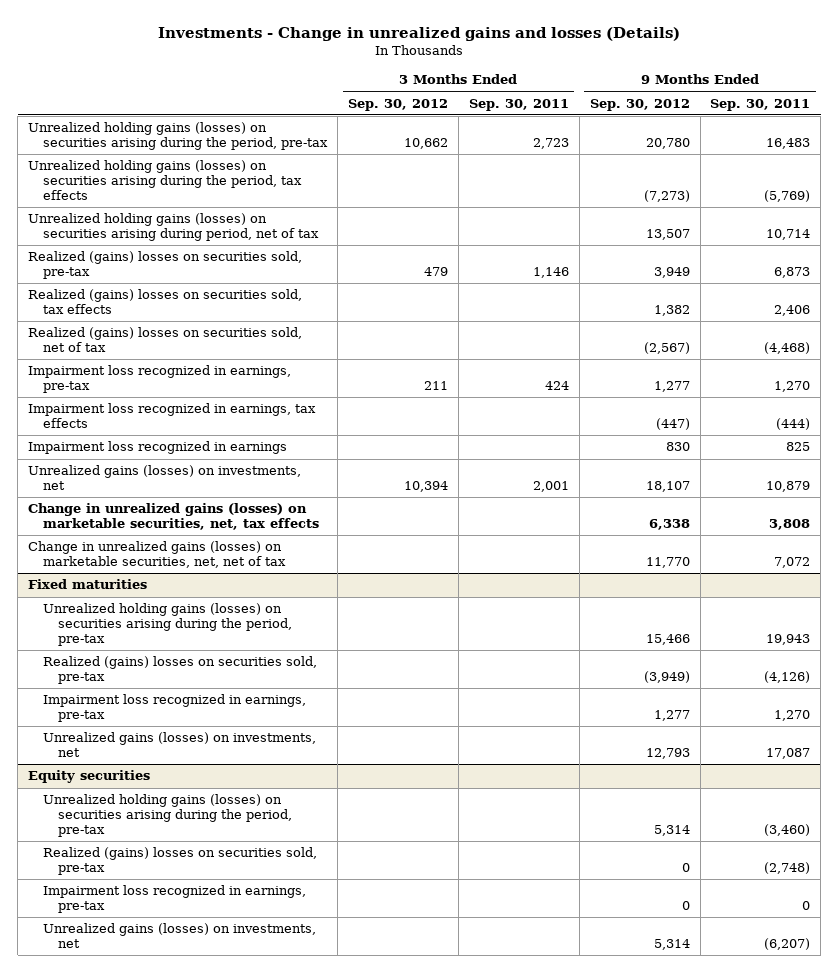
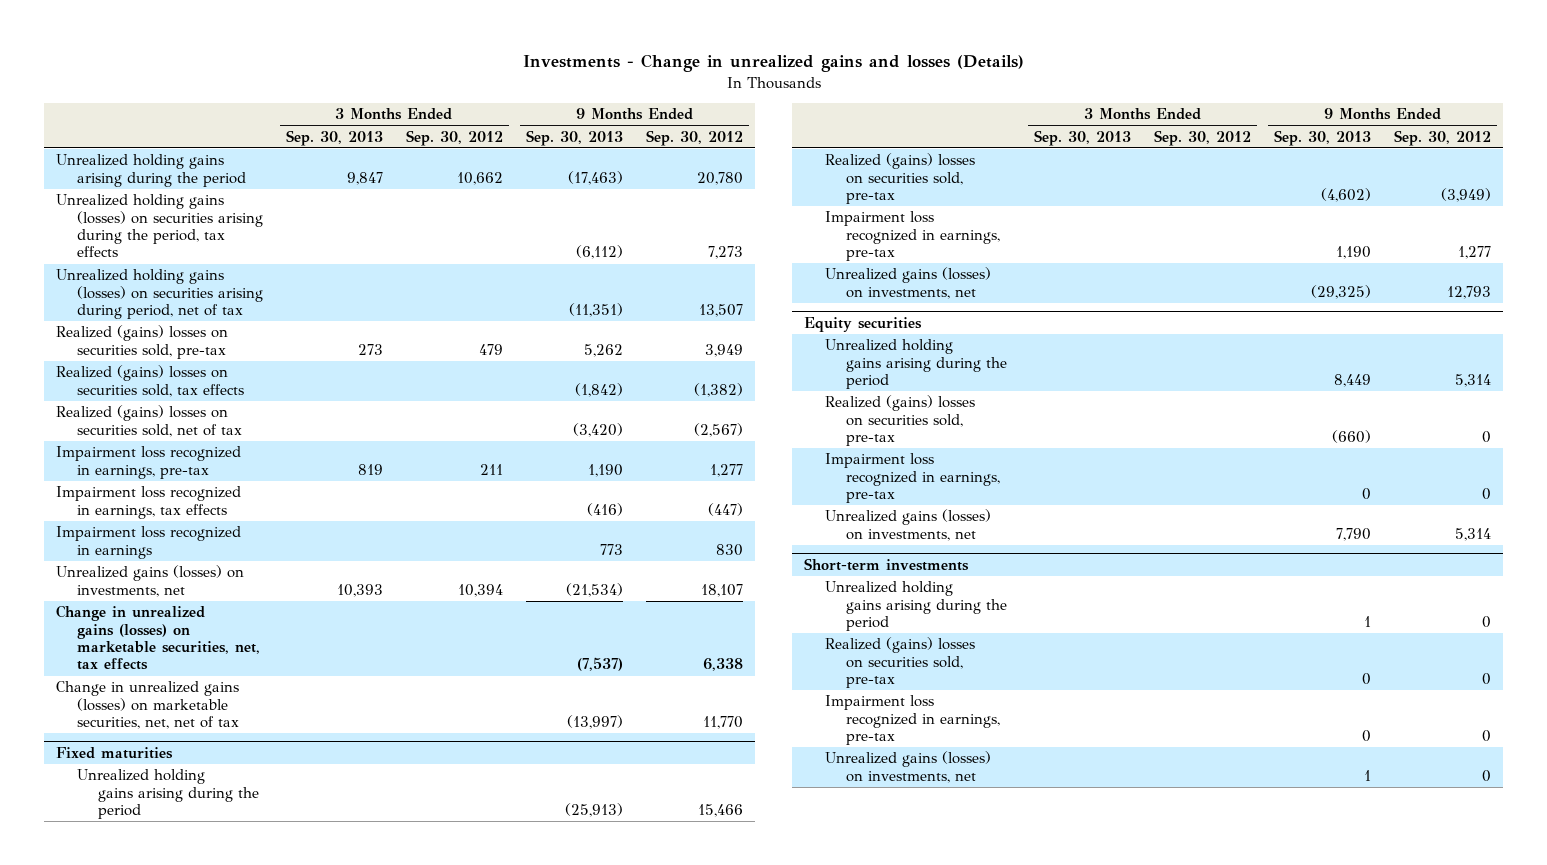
[468,98,569,111] Sep. 30, 2011 -> none
[710,98,811,111] Sep. 30, 2011 -> none
none -> [285,129,383,146] Sep. 30, 2013
none -> [526,129,624,146] Sep. 30, 2013
[28,122,329,151] Unrealized holding gains (losses) on securities arising during the period, pre-tax -> [55,154,246,187] Unrealized holding gains arising during the period
[643,189,690,202] (7,273) -> [708,246,744,260] 7,273
[653,305,690,317] 1,382 -> [694,382,744,397] (1,382)
[43,603,293,646] Unrealized holding gains (losses) on securities arising during the period, pre-tax -> [76,769,259,820] Unrealized holding gains arising during the period
[43,794,293,837] Unrealized holding gains (losses) on securities arising during the period, pre-tax -> [824,339,1007,390] Unrealized holding gains arising during the period
none -> [803,558,969,572] Short-term investments
none -> [824,581,1007,632] Unrealized holding gains arising during the period
none -> [824,637,975,689] Realized (gains) losses on securities sold, pre-tax
none -> [824,695,1000,746] Impairment loss recognized in earnings, pre-tax
none -> [824,751,991,783] Unrealized gains (losses) on investments, net

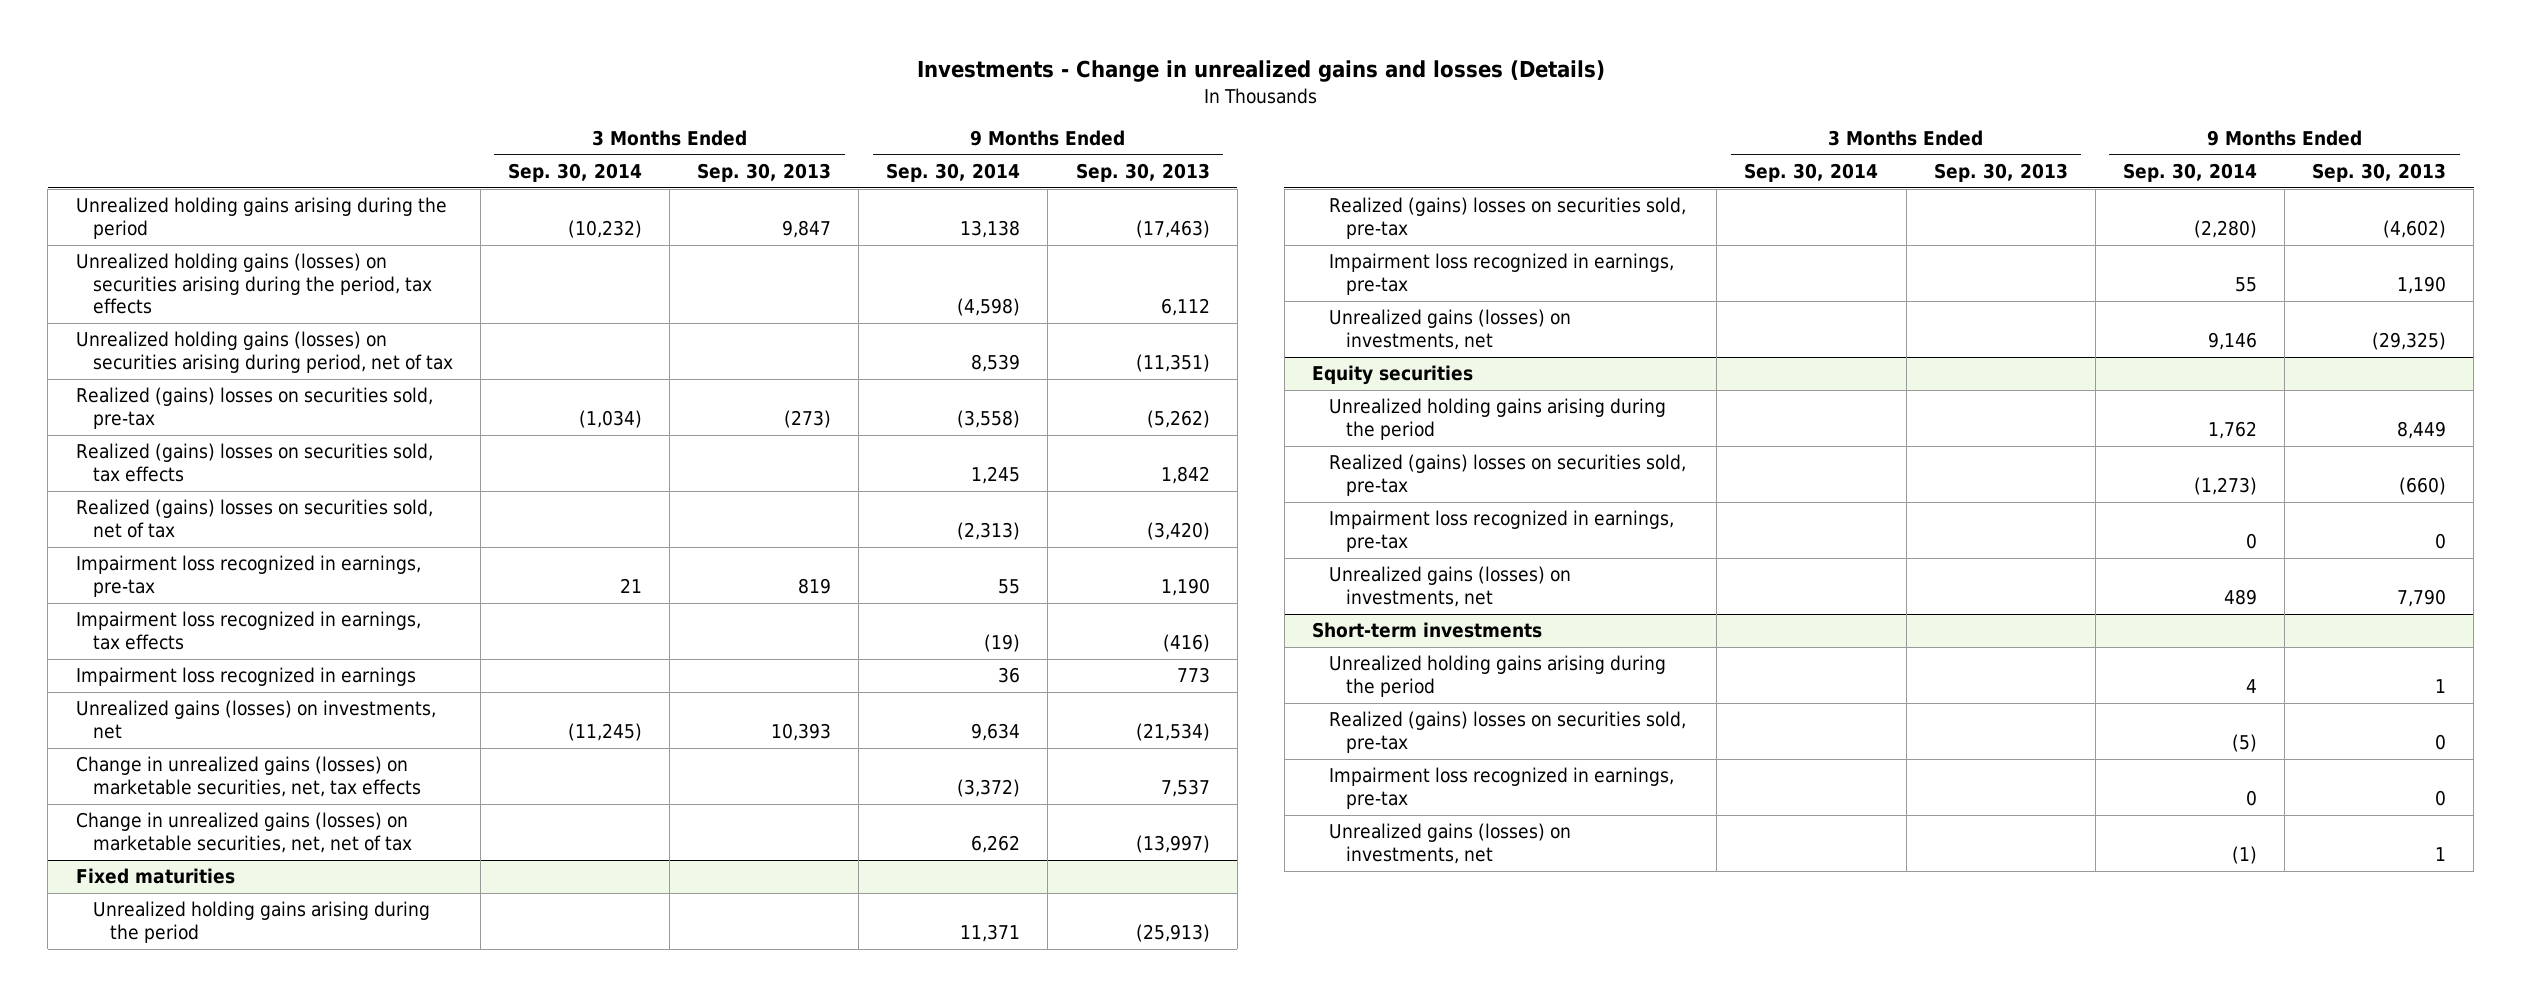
[405,129,503,146] Sep. 30, 2012 -> none
[646,129,744,146] Sep. 30, 2012 -> none
none -> [507,163,642,183] Sep. 30, 2014
none -> [886,163,1021,183] Sep. 30, 2014
[576,245,624,260] (6,112) -> [1160,298,1210,317] 6,112
[357,343,383,355] 273 -> [784,409,832,428] (273)
[584,343,624,357] 5,262 -> [1146,409,1210,428] (5,262)
[575,382,624,397] (1,842) -> [1160,465,1210,484] 1,842
[577,657,624,672] (7,537) -> [1160,778,1210,797] 7,537

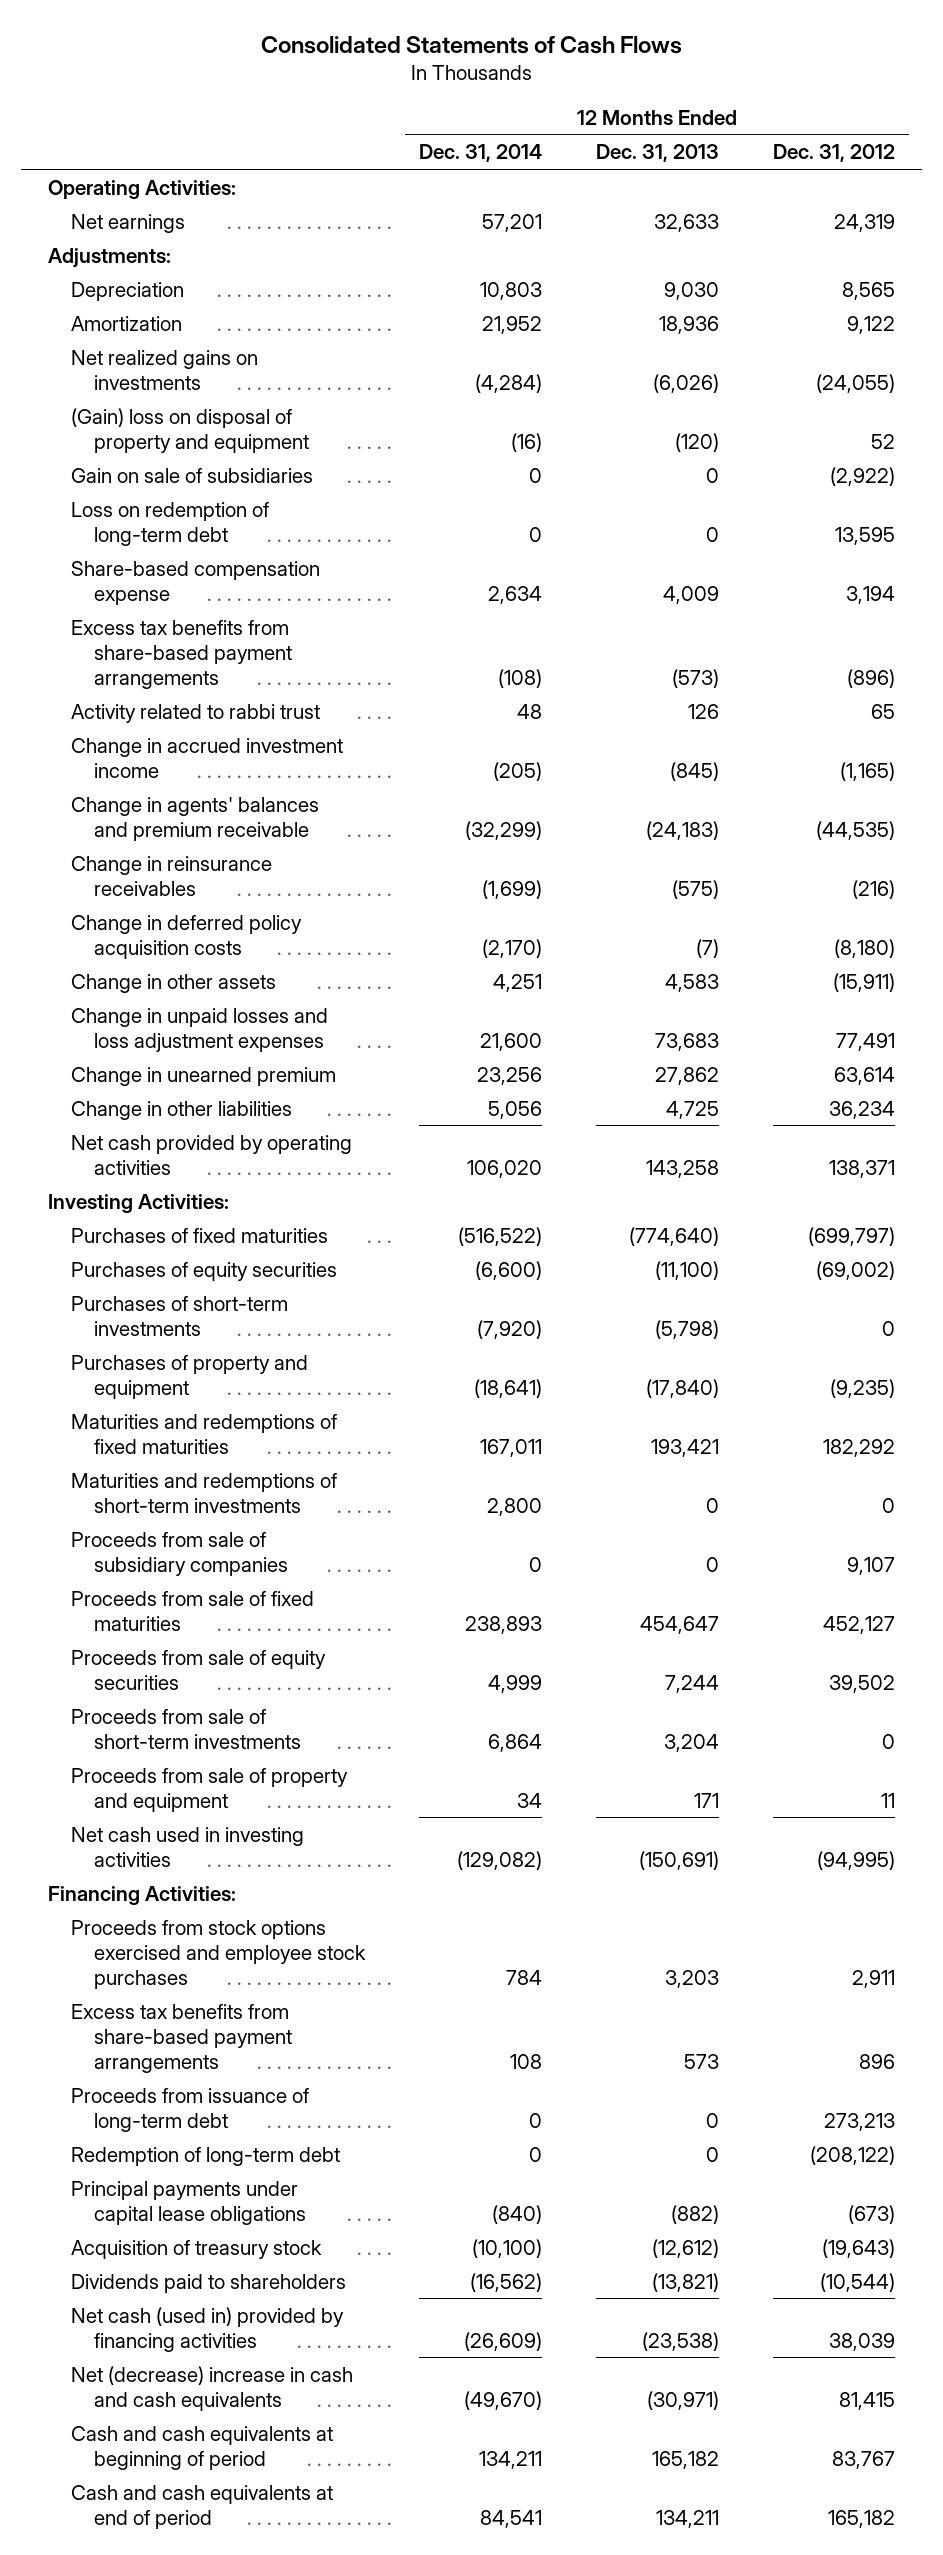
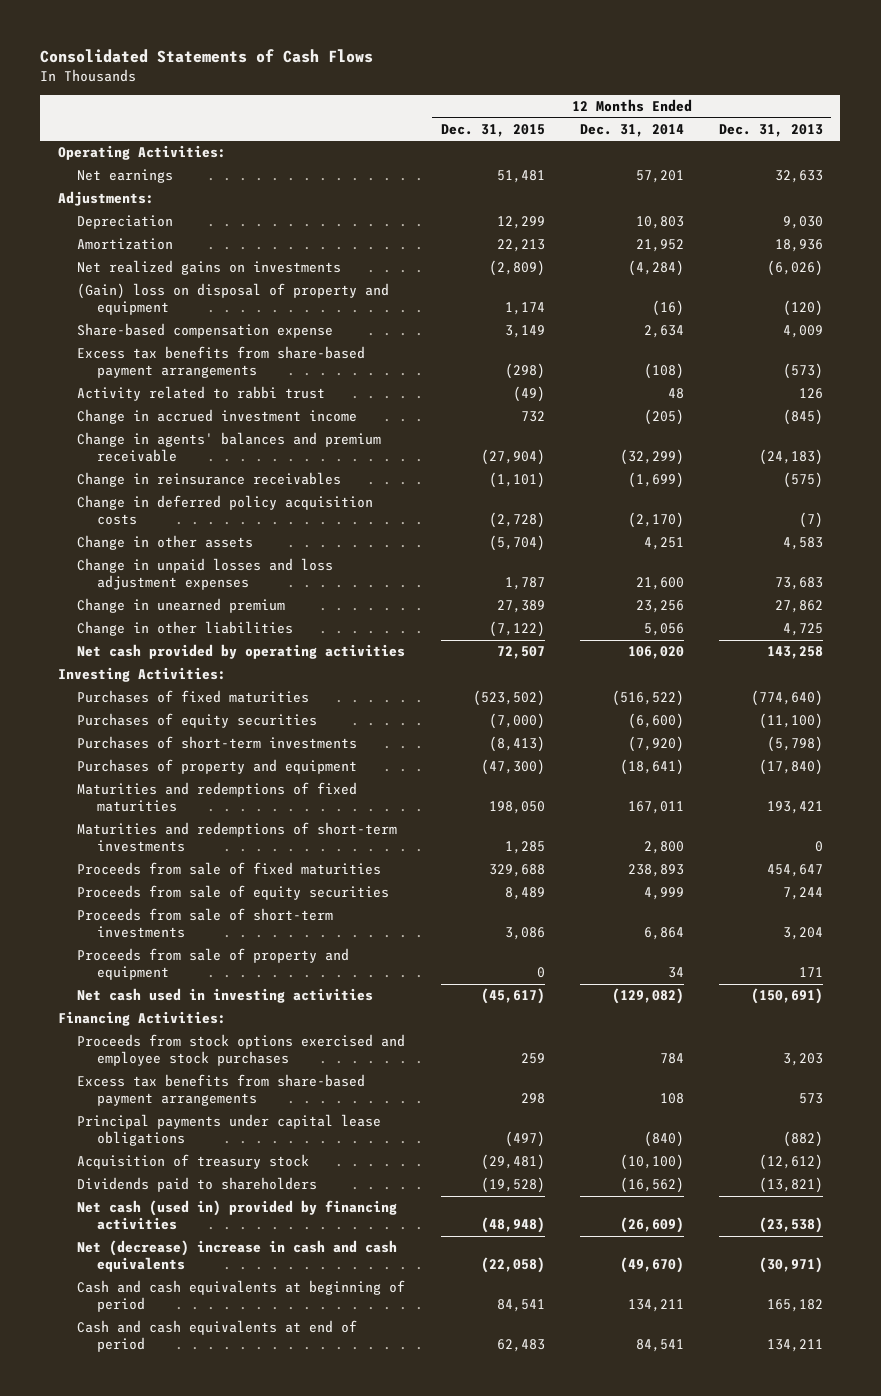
[773,144,896,163] Dec. 31, 2012 -> none
none -> [440,123,545,137] Dec. 31, 2015
[70,467,313,483] Gain on sale of subsidiaries -> none
[70,501,269,546] Loss on redemption of long-term debt -> none
[70,1531,288,1576] Proceeds from sale of subsidiary companies -> none
[70,2087,309,2132] Proceeds from issuance of long-term debt -> none
[70,2146,340,2166] Redemption of long-term debt -> none

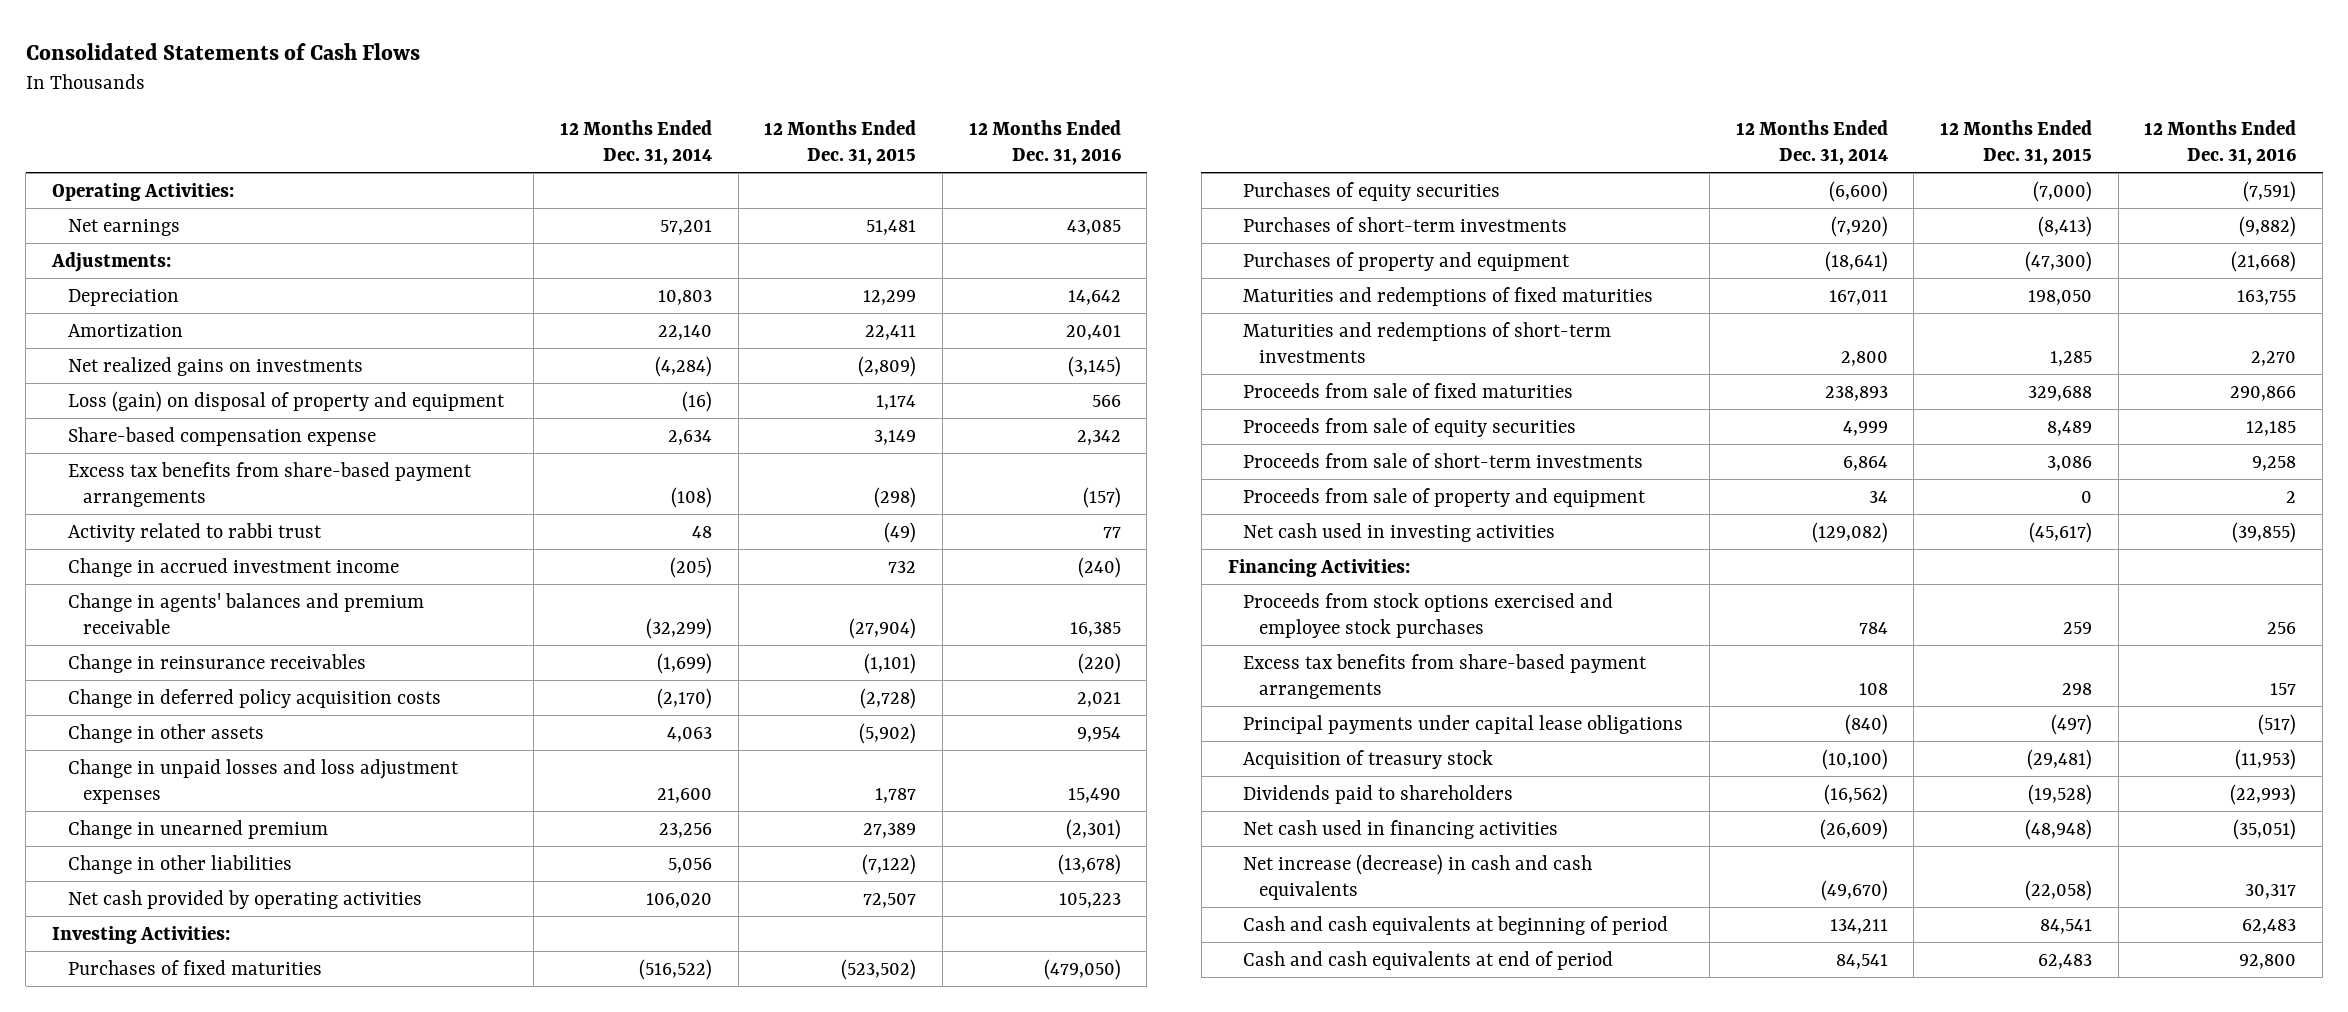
[718,123,823,137] Dec. 31, 2013 -> none
none -> [968,119,1121,165] 12 Months Ended Dec. 31, 2016
[496,239,545,253] 22,213 -> [865,324,917,340] 22,411
[635,239,684,253] 21,952 -> [657,324,712,340] 22,140
[77,283,390,316] (Gain) loss on disposal of property and equipment -> [67,390,505,412] Loss (gain) on disposal of property and equipment
[488,535,545,552] (5,704) -> [859,722,917,744] (5,902)
[643,537,684,551] 4,251 -> [666,726,712,742] 4,063
[77,1200,398,1231] Net cash (used in) provided by financing activities -> [1243,819,1559,839] Net cash used in financing activities
[77,1240,398,1273] Net (decrease) increase in cash and cash equivalents -> [1243,853,1593,901] Net increase (decrease) in cash and cash equivalents

